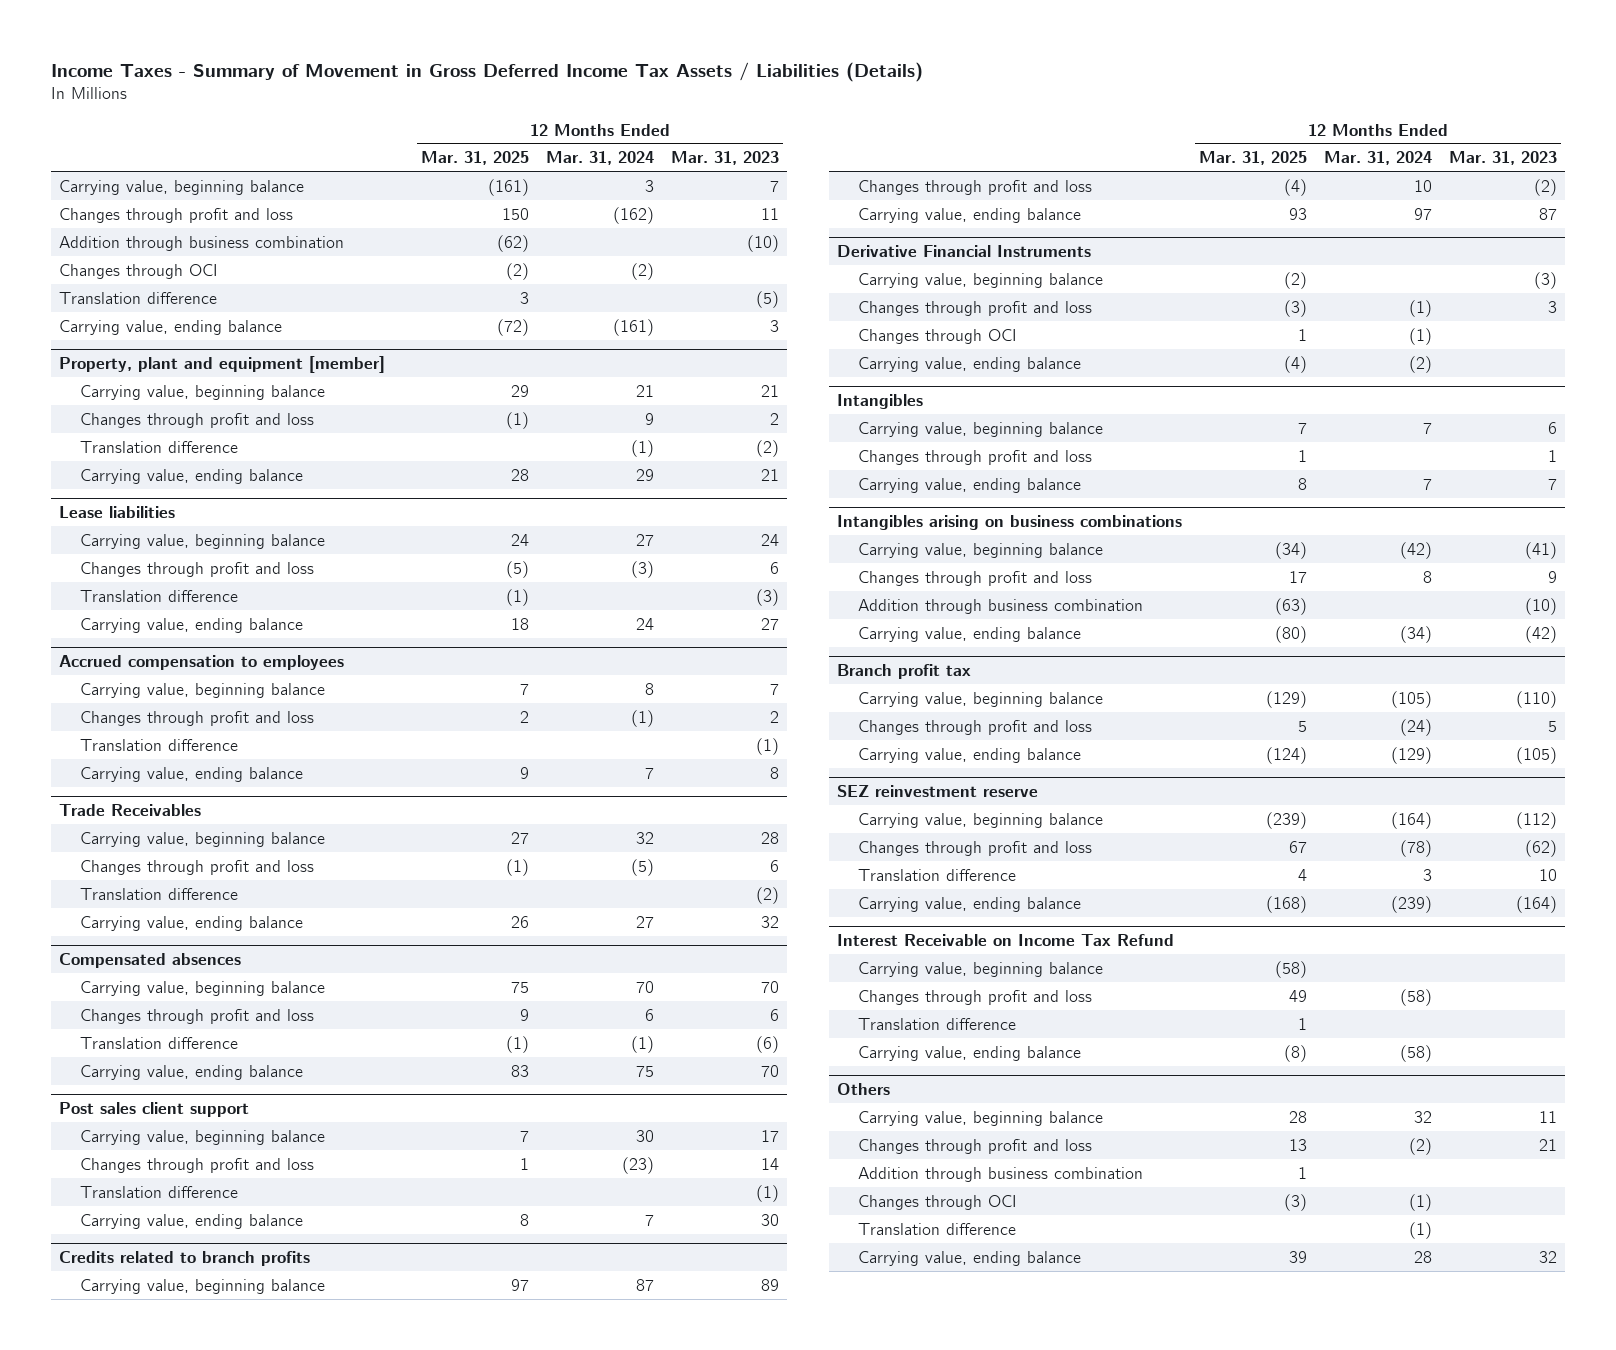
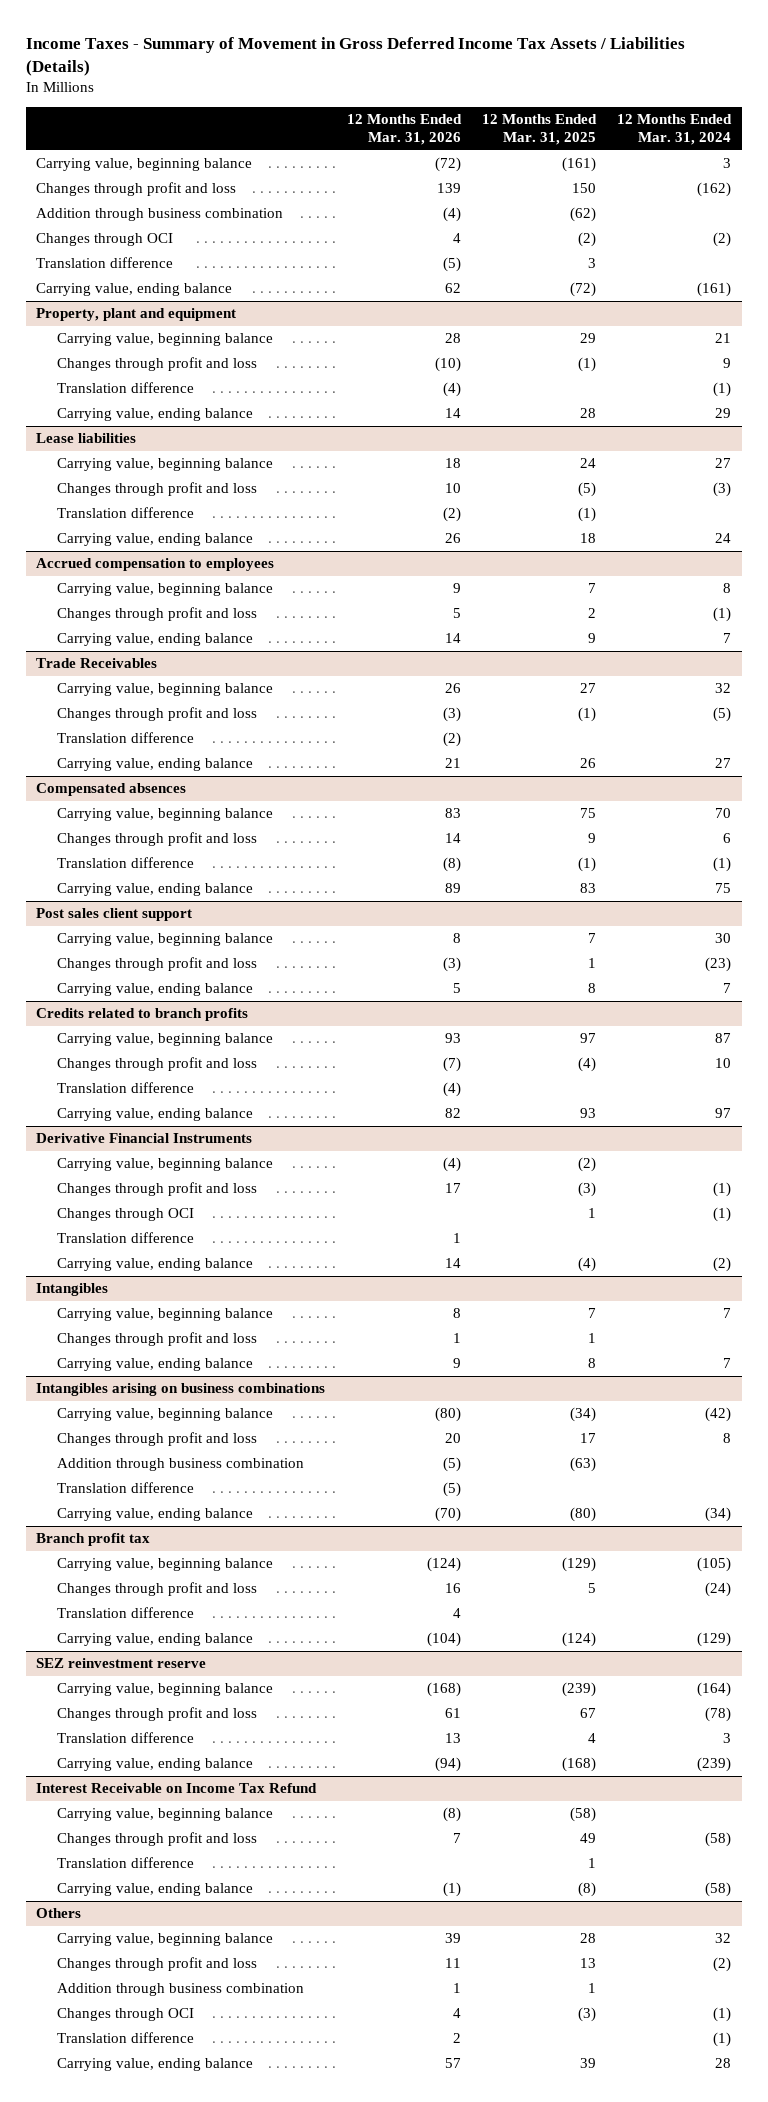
[670,151,779,166] Mar. 31, 2023 -> none
none -> [346,114,462,146] 12 Months Ended Mar. 31, 2026
[59,356,386,374] Property, plant and equipment [member] -> [36,308,237,322] Property, plant and equipment
[79,738,238,751] Translation difference -> none
[79,1185,238,1198] Translation difference -> none
none -> [57,1082,195,1094] Translation difference
none -> [57,1232,195,1244] Translation difference
none -> [57,1482,195,1494] Translation difference
none -> [57,1607,195,1619] Translation difference

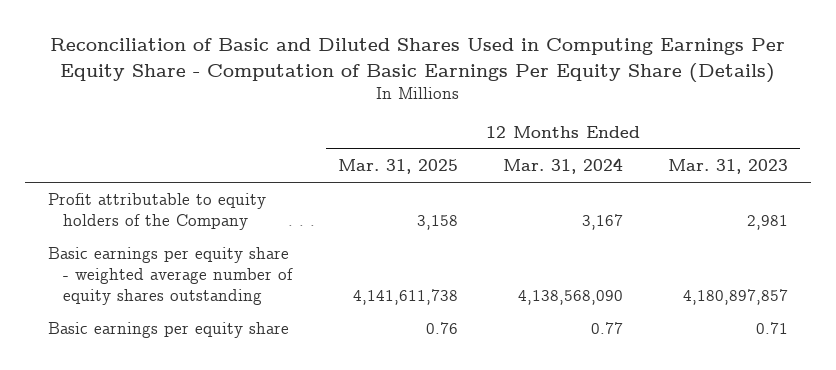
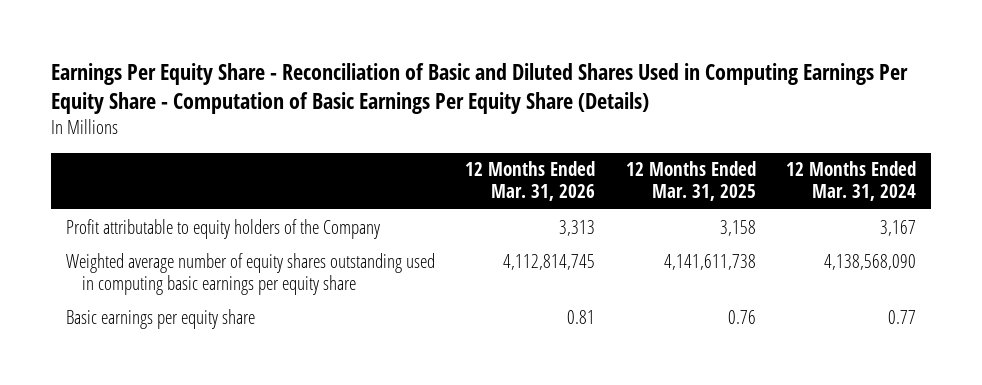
[50,37,786,83] Reconciliation of Basic and Diluted Shares Used in Computing Earnings Per Equity Share - Computation of Basic Earnings Per Equity Share (Details) -> [51,62,909,114] Earnings Per Equity Share - Reconciliation of Basic and Diluted Shares Used in Computing Earnings Per Equity Share - Computation of Basic Earnings Per Equity Share (Details)
[668,159,789,175] Mar. 31, 2023 -> none
none -> [465,161,596,202] 12 Months Ended Mar. 31, 2026
[47,247,294,306] Basic earnings per equity share - weighted average number of equity shares outstanding -> [66,252,436,295] Weighted average number of equity shares outstanding used in computing basic earnings per equity share

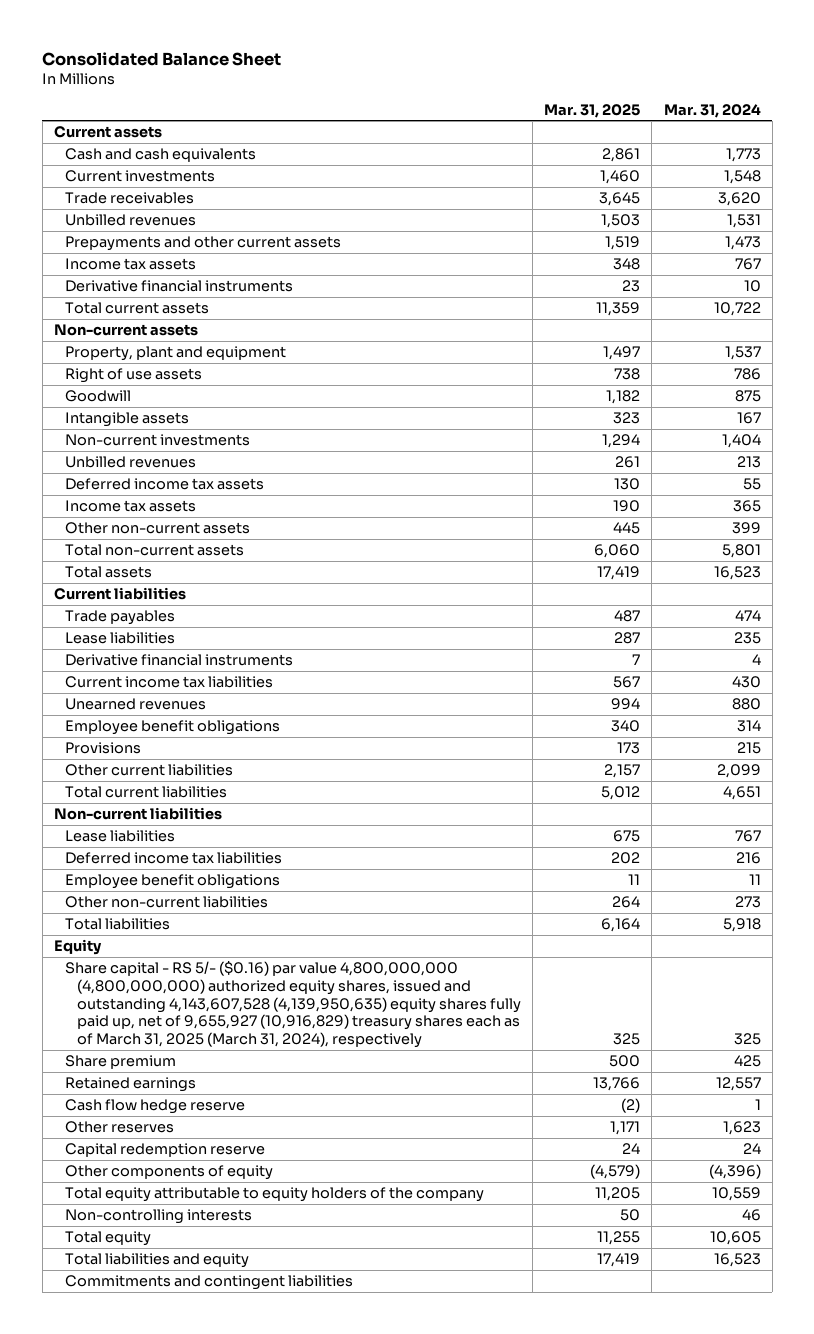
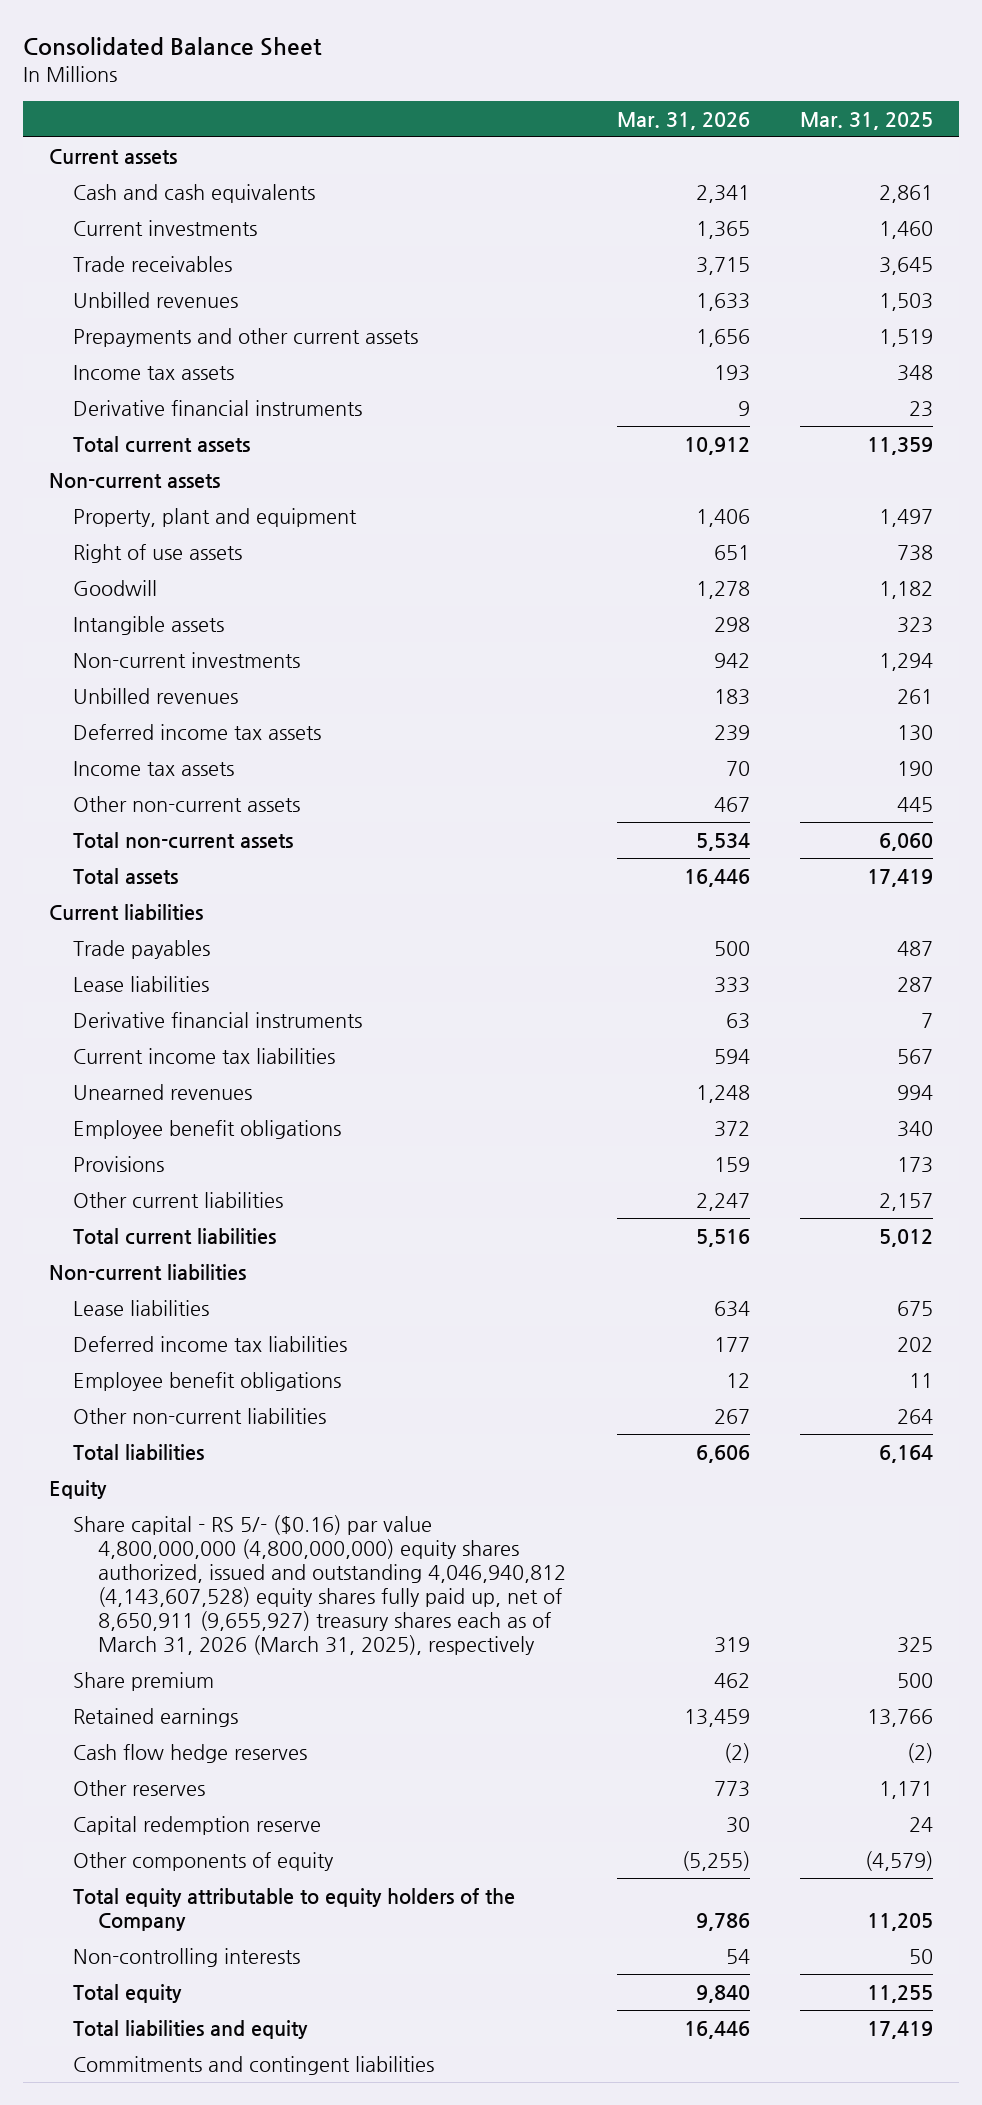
[663,103,761,118] Mar. 31, 2024 -> none
none -> [616,111,750,130] Mar. 31, 2026
[65,961,522,1048] Share capital - RS 5/- ($0.16) par value 4,800,000,000 (4,800,000,000) authorized equity shares, issued and outstanding 4,143,607,528 (4,139,950,635) equity shares fully paid up, net of 9,655,927 (10,916,829) treasury shares each as of March 31, 2025 (March 31, 2024), respectively -> [73,1514,567,1656] Share capital - RS 5/- ($0.16) par value 4,800,000,000 (4,800,000,000) equity shares authorized, issued and outstanding 4,046,940,812 (4,143,607,528) equity shares fully paid up, net of 8,650,911 (9,655,927) treasury shares each as of March 31, 2026 (March 31, 2025), respectively
[65,1099,246,1115] Cash flow hedge reserve -> [73,1743,308,1763] Cash flow hedge reserves
[65,1187,485,1203] Total equity attributable to equity holders of the company -> [73,1887,516,1931] Total equity attributable to equity holders of the Company

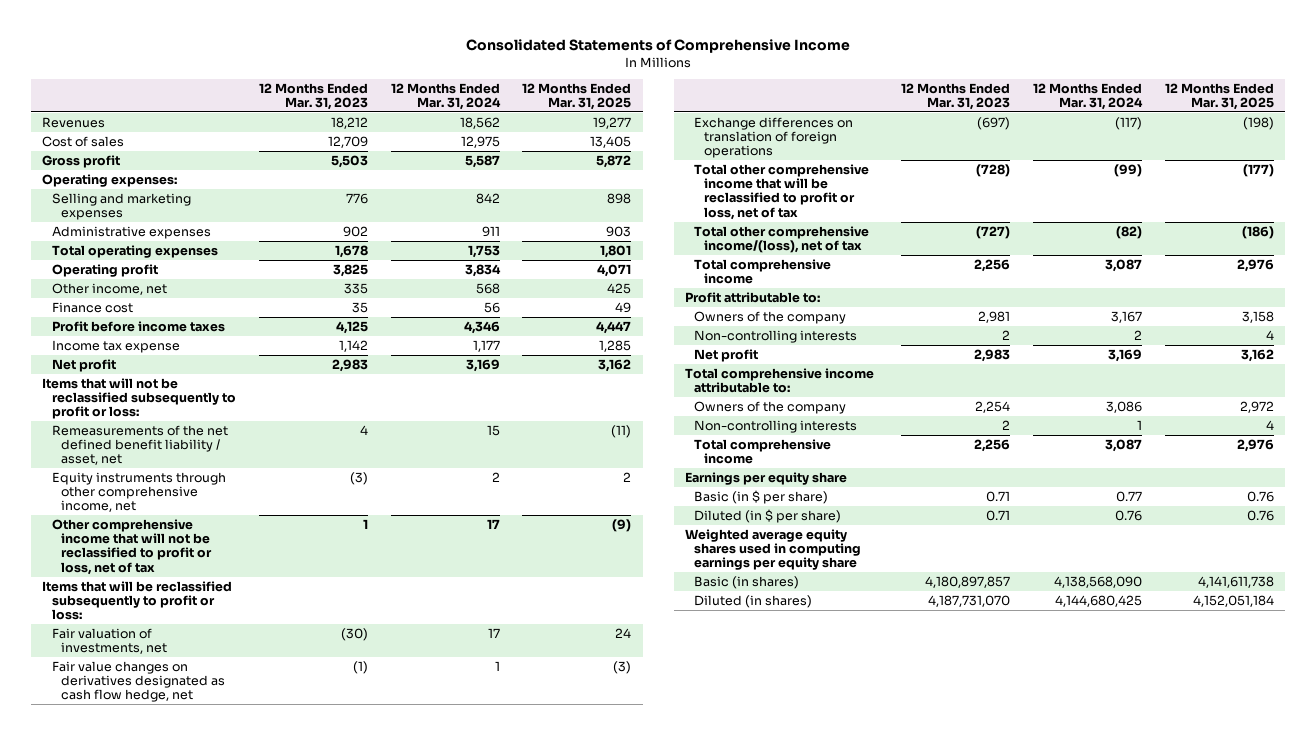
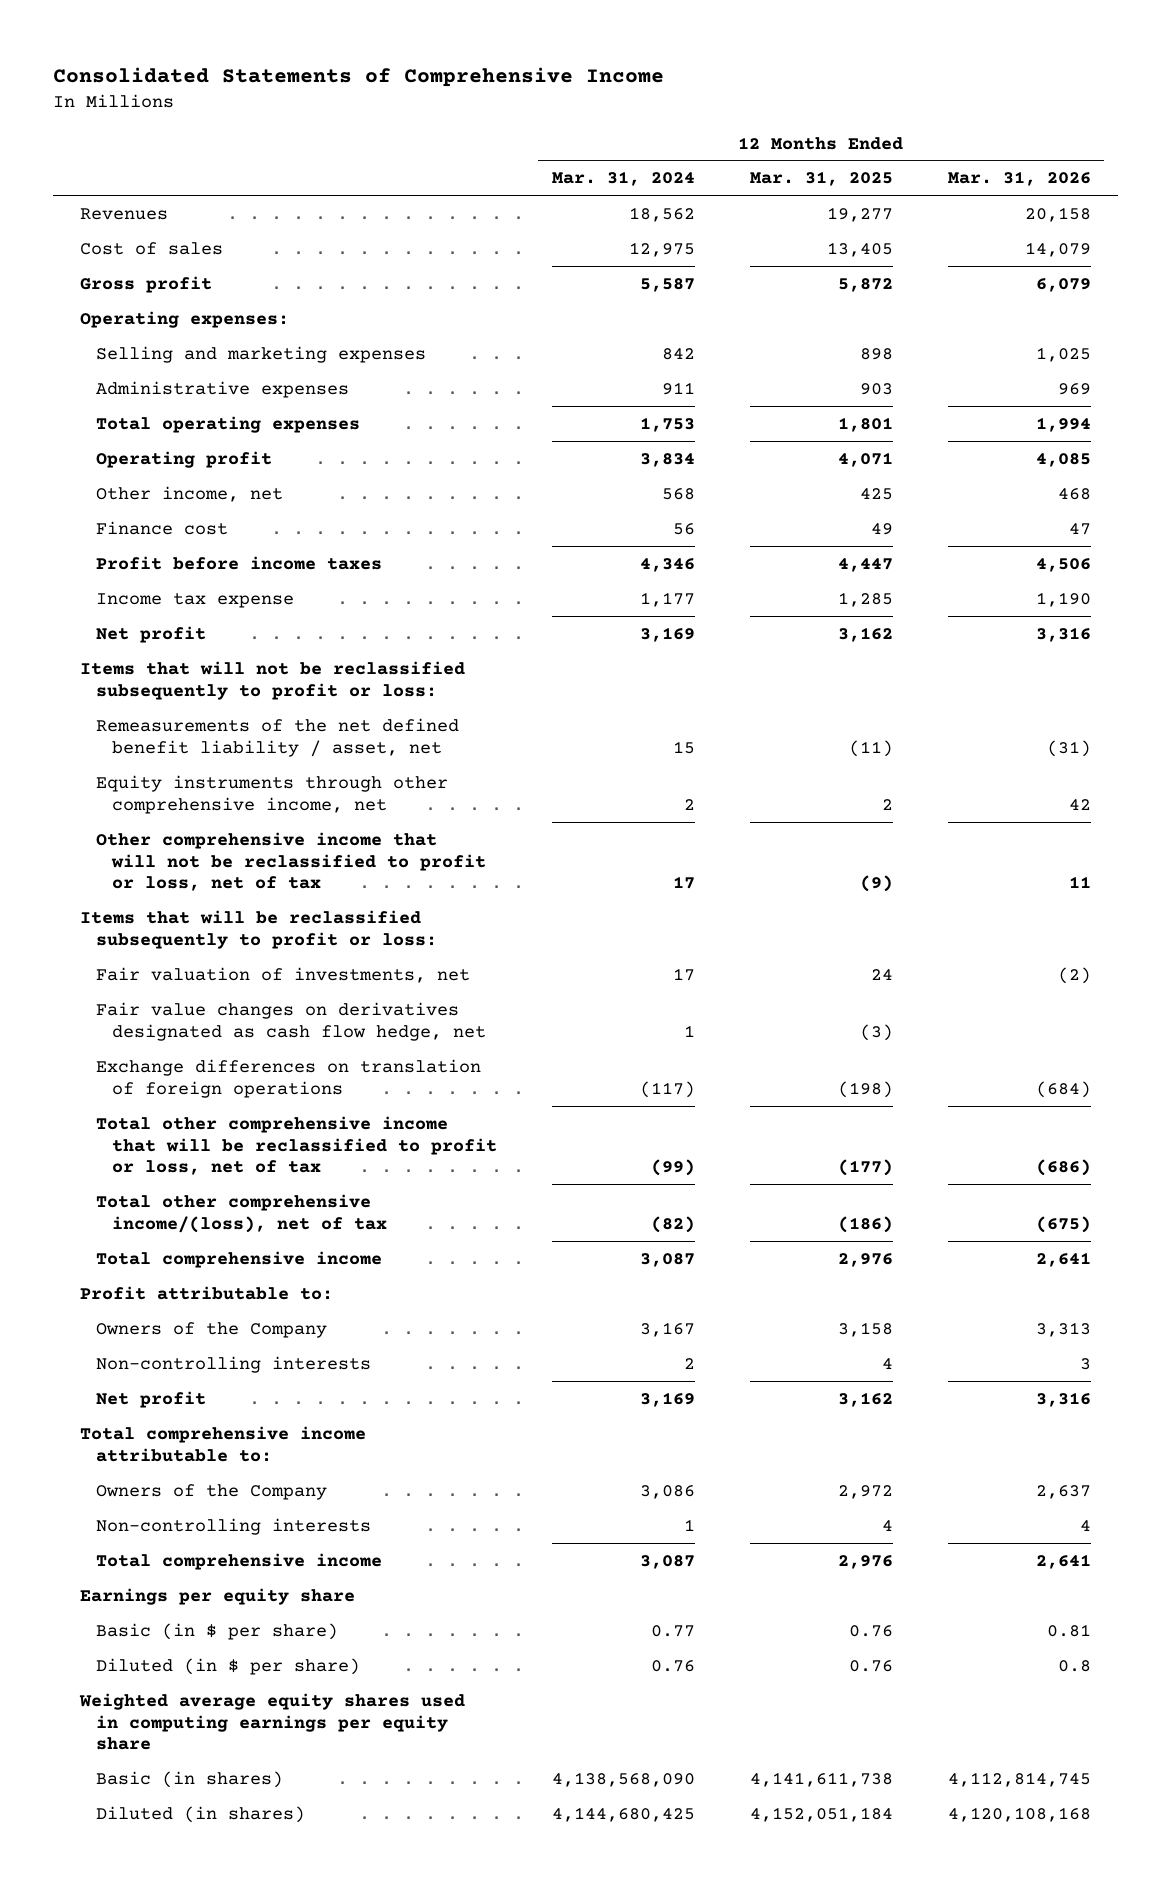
[258,82,368,110] 12 Months Ended Mar. 31, 2023 -> none
none -> [947,171,1091,187] Mar. 31, 2026
[694,310,847,324] Owners of the company -> [96,1321,328,1338] Owners of the Company
[694,400,847,414] Owners of the company -> [96,1483,328,1500] Owners of the Company

